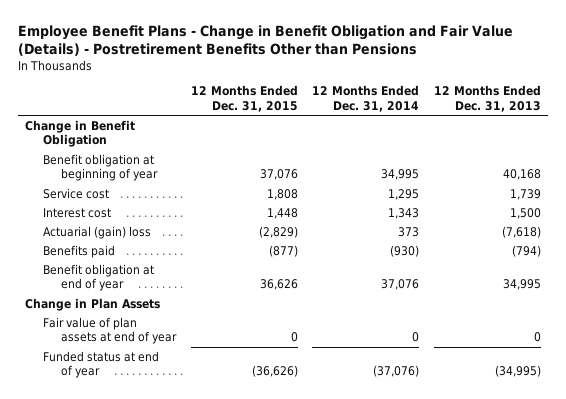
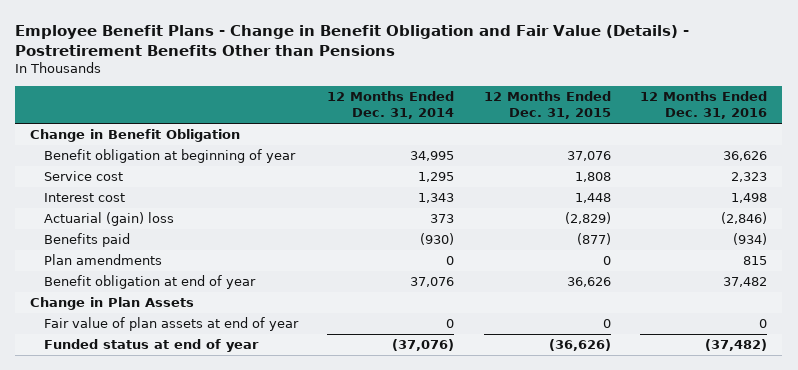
[433,85,541,112] 12 Months Ended Dec. 31, 2013 -> none
none -> [640,91,768,120] 12 Months Ended Dec. 31, 2016
none -> [43,254,162,266] Plan amendments

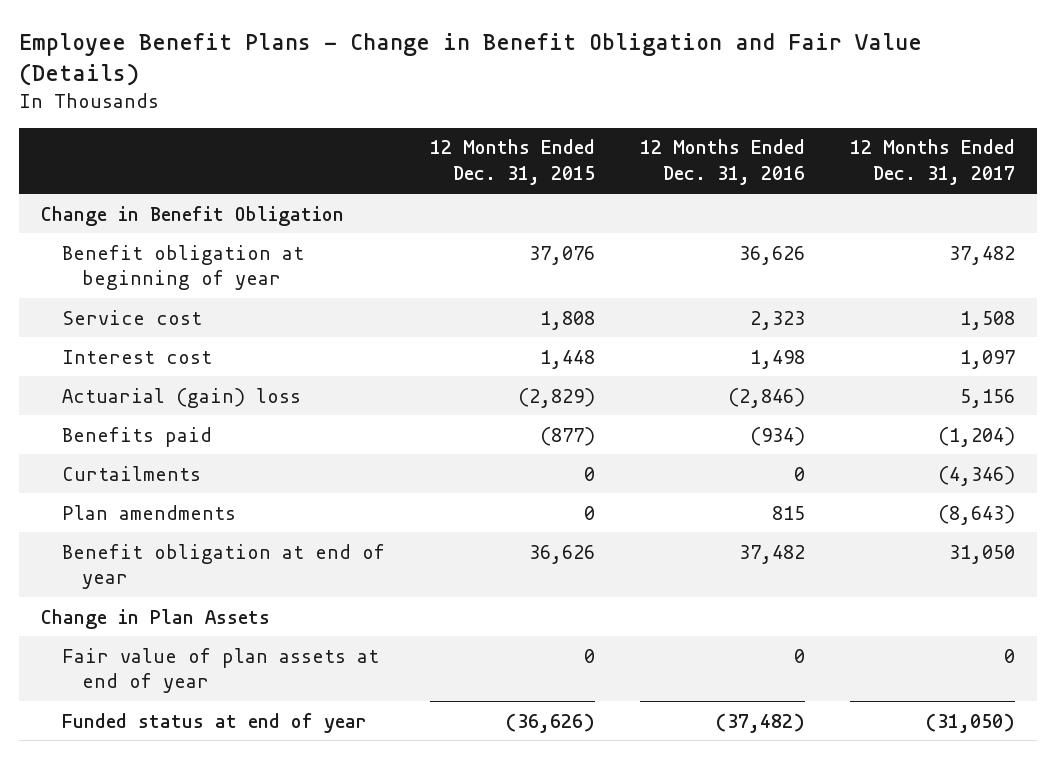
[15,24,690,56] Employee Benefit Plans - Change in Benefit Obligation and Fair Value (Details) - Postretirement Benefits Other than Pensions -> [18,32,922,86] Employee Benefit Plans - Change in Benefit Obligation and Fair Value (Details)
[327,91,455,120] 12 Months Ended Dec. 31, 2014 -> none
none -> [849,139,1015,186] 12 Months Ended Dec. 31, 2017
none -> [61,465,201,481] Curtailments

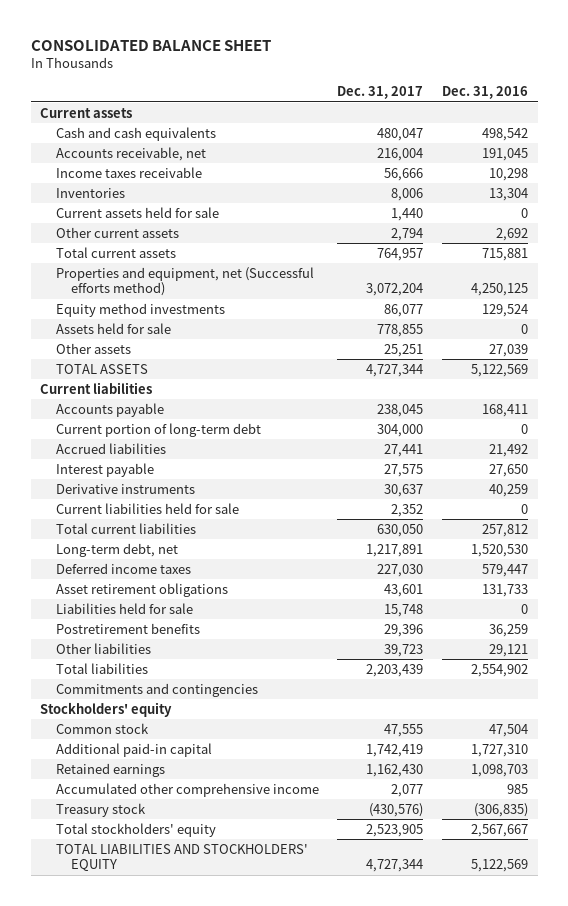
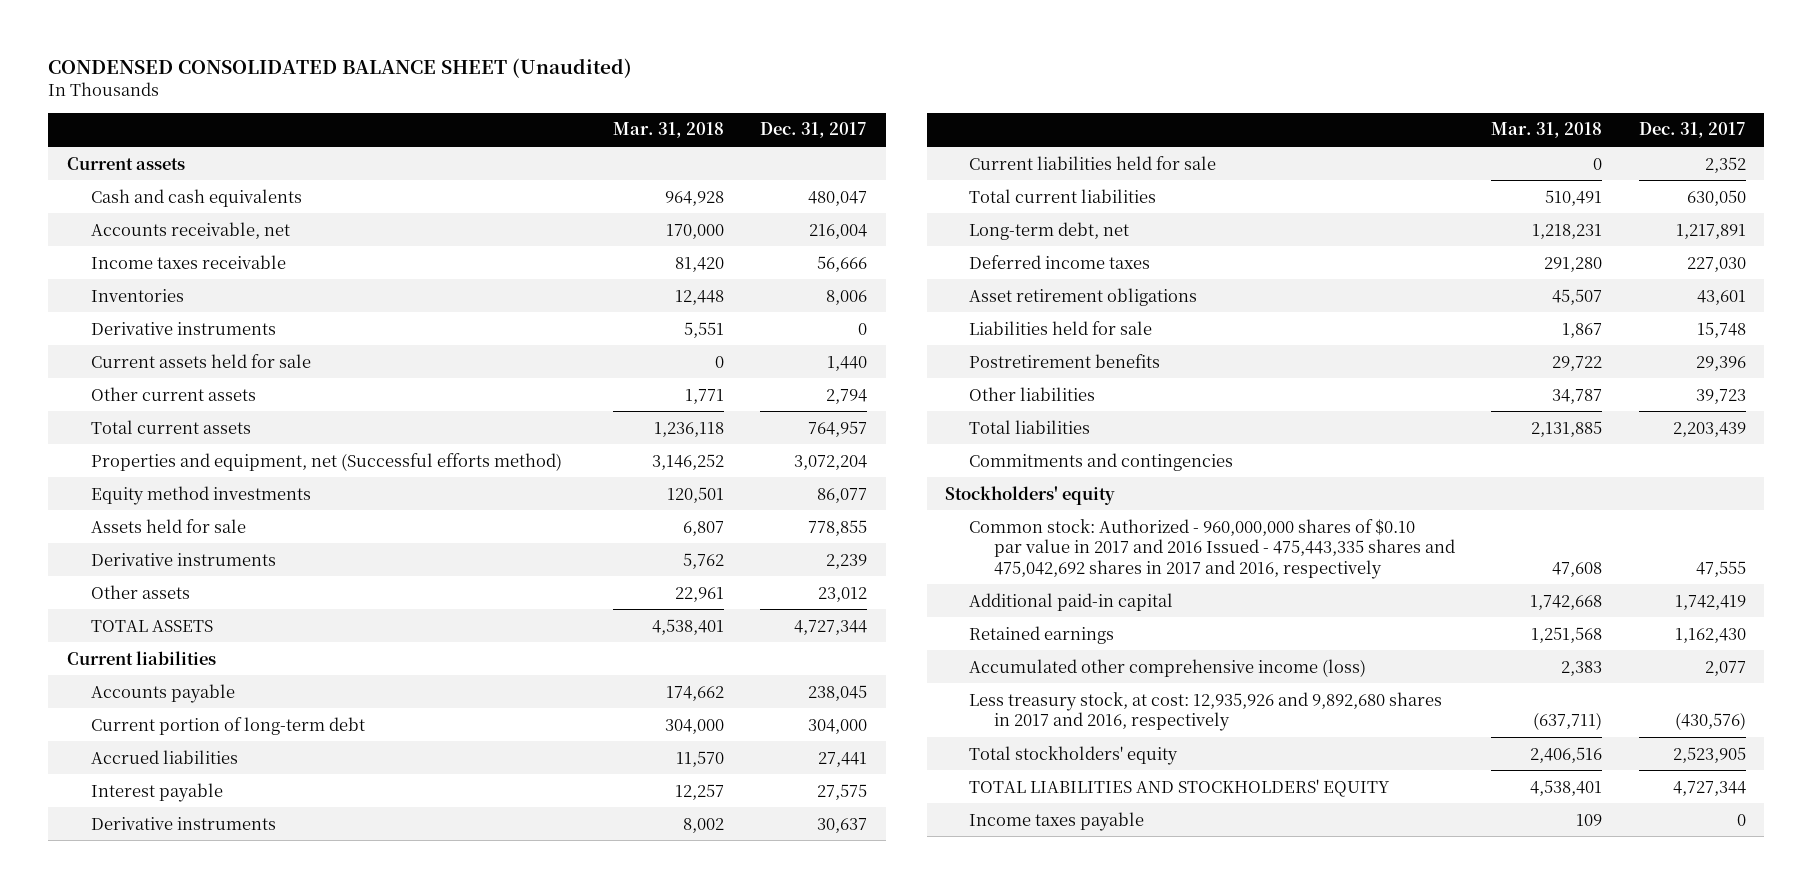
[30,39,271,51] CONSOLIDATED BALANCE SHEET -> [48,57,633,78] CONDENSED CONSOLIDATED BALANCE SHEET (Unaudited)
[442,86,529,100] Dec. 31, 2016 -> none
none -> [612,122,724,139] Mar. 31, 2018
none -> [90,321,276,335] Derivative instruments
none -> [90,552,276,566] Derivative instruments
[384,343,424,357] 25,251 -> [818,586,868,602] 23,012
[55,722,149,734] Common stock -> [969,518,1455,579] Common stock: Authorized - 960,000,000 shares of $0.10 par value in 2017 and 2016 Issued - 475,443,335 shares and 475,042,692 shares in 2017 and 2016, respectively
[55,782,319,797] Accumulated other comprehensive income -> [969,658,1367,677] Accumulated other comprehensive income (loss)
[55,802,146,817] Treasury stock -> [969,691,1443,732] Less treasury stock, at cost: 12,935,926 and 9,892,680 shares in 2017 and 2016, respectively
none -> [969,811,1145,831] Income taxes payable

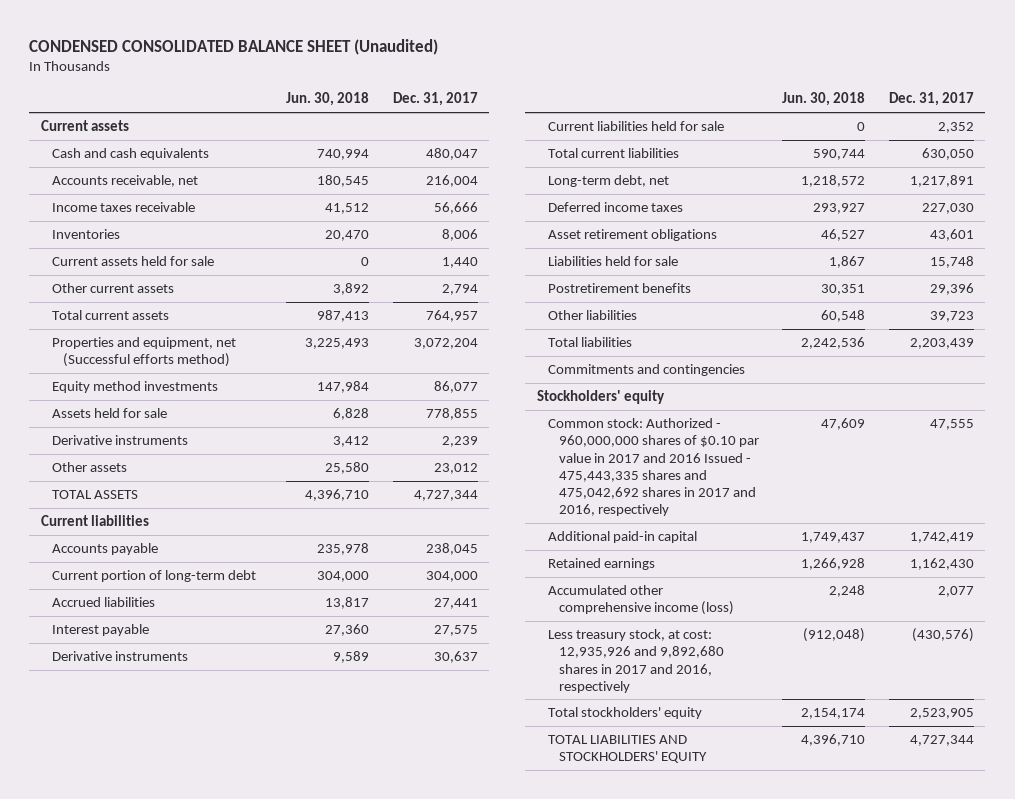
[612,122,724,139] Mar. 31, 2018 -> none
none -> [286,92,370,107] Jun. 30, 2018
[90,321,276,335] Derivative instruments -> none
[969,811,1145,831] Income taxes payable -> none

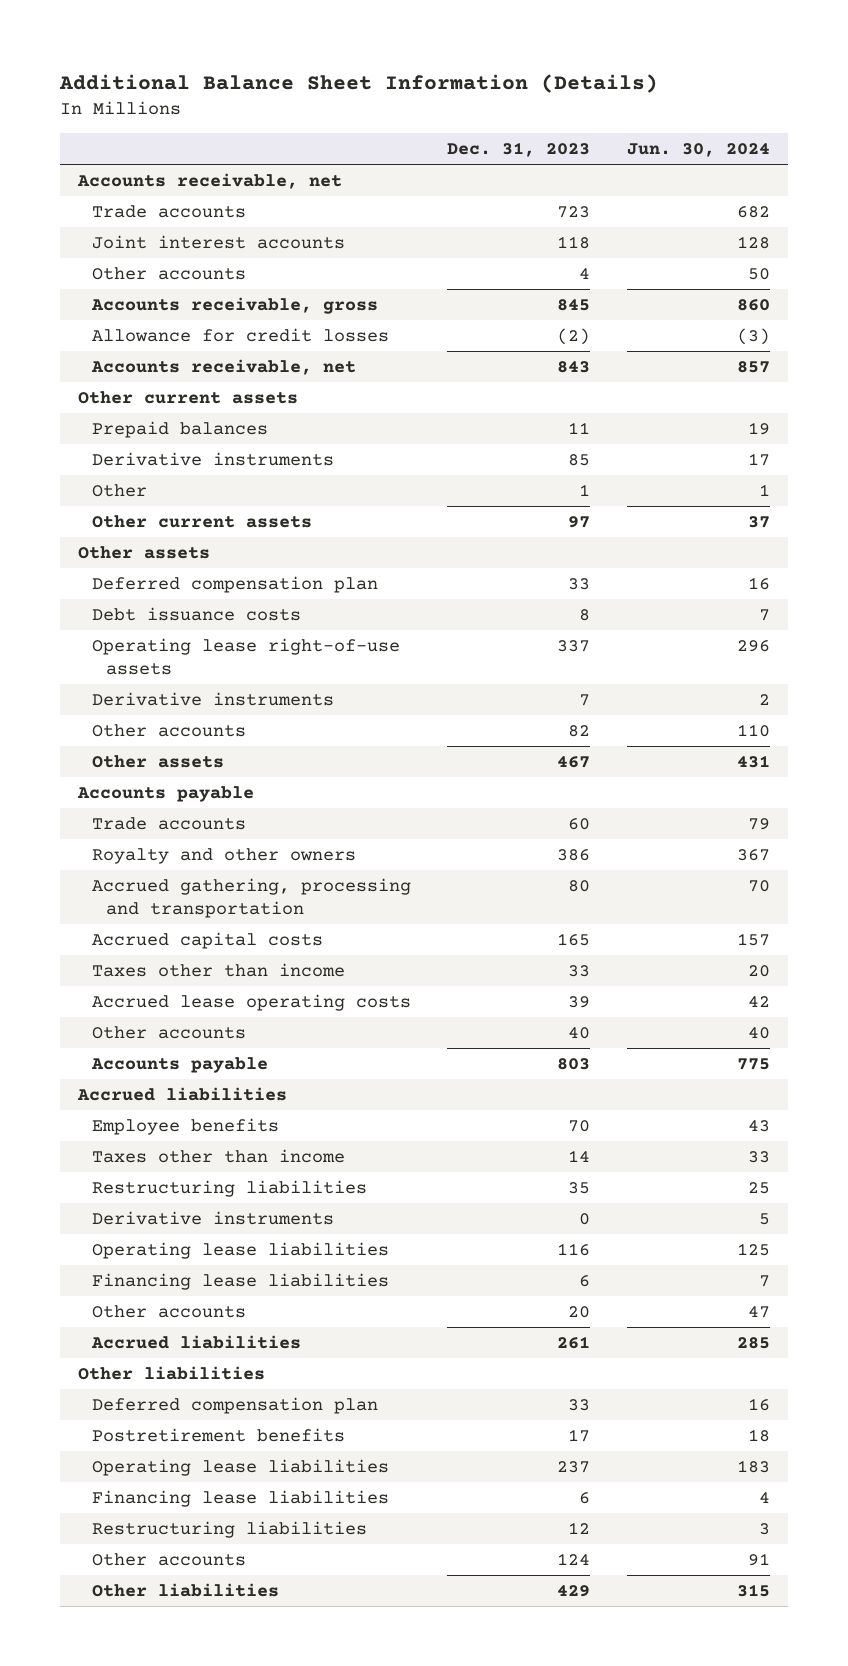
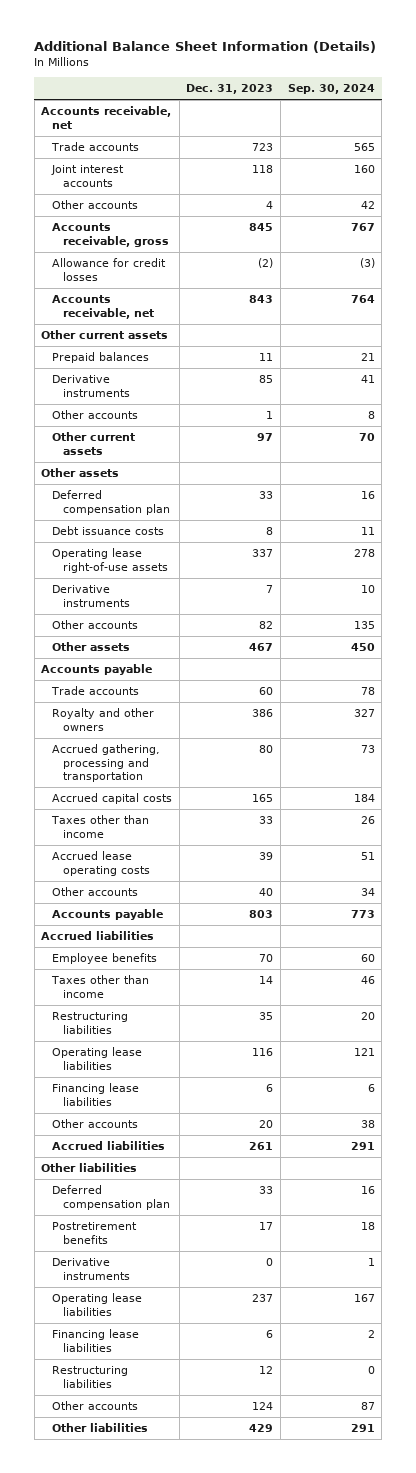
[626,142,770,157] Jun. 30, 2024 -> none
none -> [287,84,375,95] Sep. 30, 2024
[91,484,147,498] Other -> [52,410,139,420] Other accounts
[91,1211,334,1226] Derivative instruments -> [52,1258,131,1280] Derivative instruments

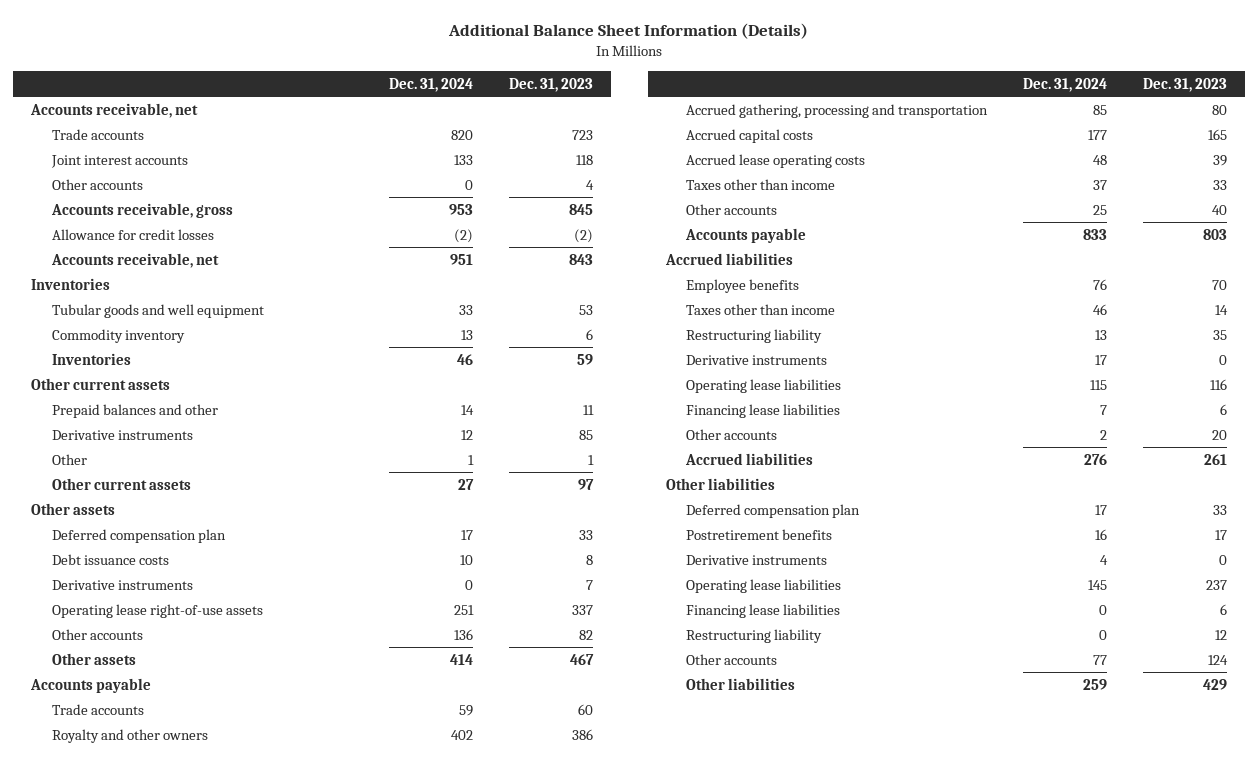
[287,84,375,95] Sep. 30, 2024 -> none
none -> [388,77,473,92] Dec. 31, 2024
none -> [31,277,111,290] Inventories
none -> [51,303,264,318] Tubular goods and well equipment
none -> [51,328,185,343] Commodity inventory
none -> [51,352,131,365] Inventories
[52,352,150,364] Prepaid balances -> [51,403,218,418] Prepaid balances and other
[52,410,139,420] Other accounts -> [51,453,87,465] Other
[52,548,169,573] Operating lease right-of-use assets -> [51,603,263,618] Operating lease right-of-use assets
[51,815,150,838] Taxes other than income -> [686,178,836,190] Taxes other than income
[52,1012,129,1034] Restructuring liabilities -> [686,328,823,343] Restructuring liability
none -> [686,354,828,365] Derivative instruments
[52,1366,129,1388] Restructuring liabilities -> [686,628,823,643] Restructuring liability

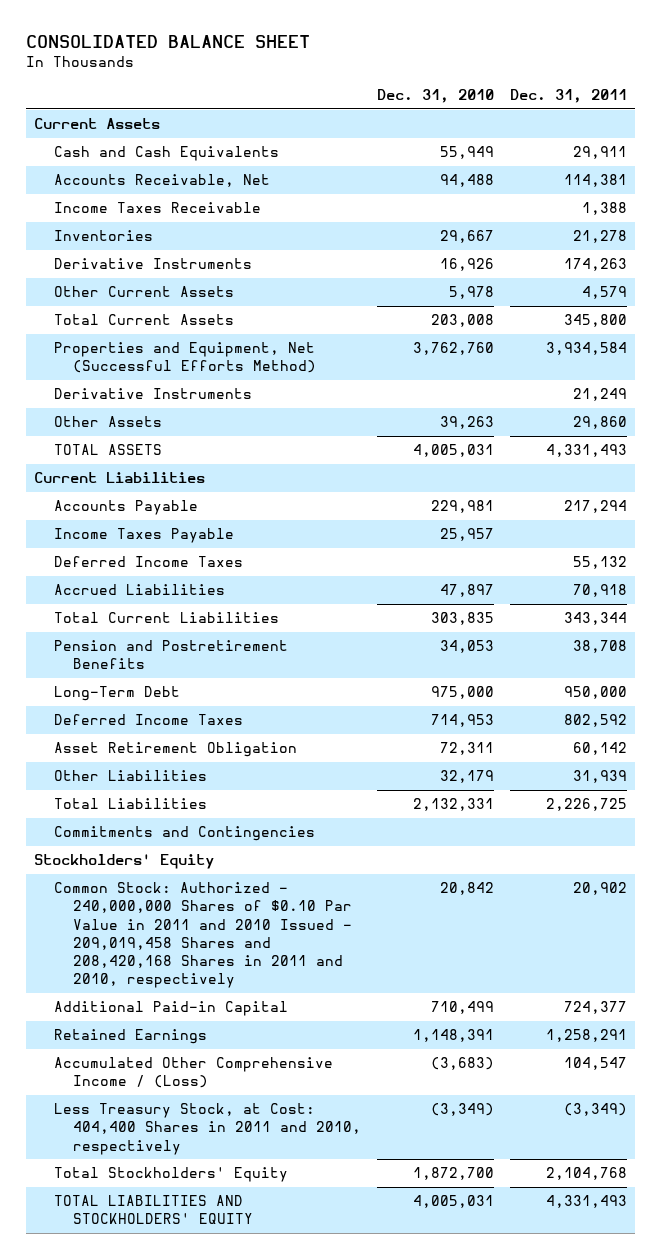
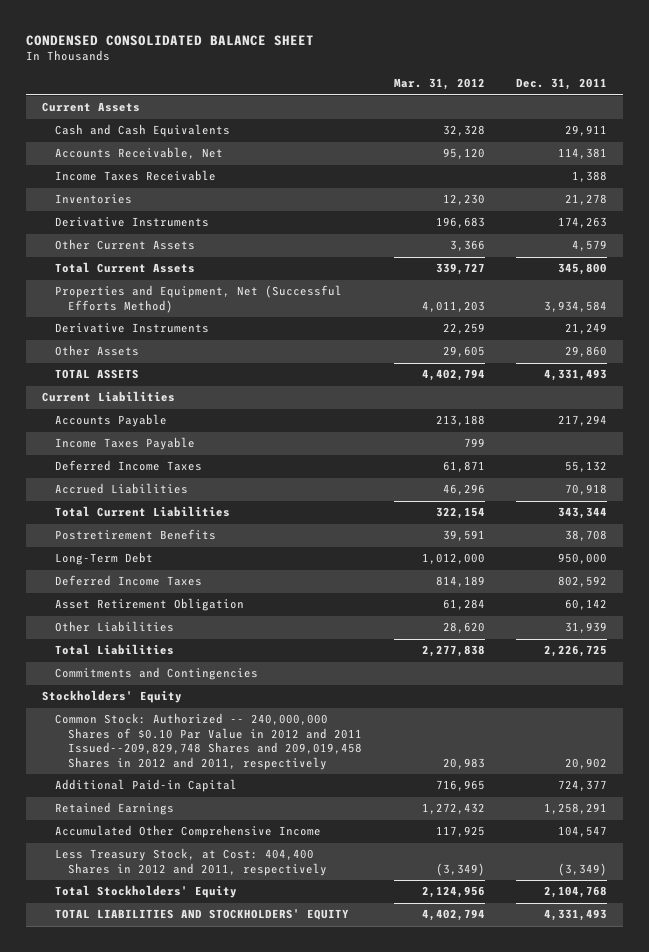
[25,34,310,48] CONSOLIDATED BALANCE SHEET -> [26,34,315,46] CONDENSED CONSOLIDATED BALANCE SHEET
[377,89,495,104] Dec. 31, 2010 -> none
none -> [393,78,485,91] Mar. 31, 2012
[53,640,288,670] Pension and Postretirement Benefits -> [55,529,217,541] Postretirement Benefits
[53,882,353,989] Common Stock: Authorized - 240,000,000 Shares of $0.10 Par Value in 2011 and 2010 Issued - 209,019,458 Shares and 208,420,168 Shares in 2011 and 2010, respectively -> [55,713,363,770] Common Stock: Authorized -- 240,000,000 Shares of $0.10 Par Value in 2012 and 2011 Issued--209,829,748 Shares and 209,019,458 Shares in 2012 and 2011, respectively
[53,1057,333,1089] Accumulated Other Comprehensive Income / (Loss) -> [55,825,322,839] Accumulated Other Comprehensive Income
[53,1103,362,1155] Less Treasury Stock, at Cost: 404,400 Shares in 2011 and 2010, respectively -> [55,848,328,876] Less Treasury Stock, at Cost: 404,400 Shares in 2012 and 2011, respectively

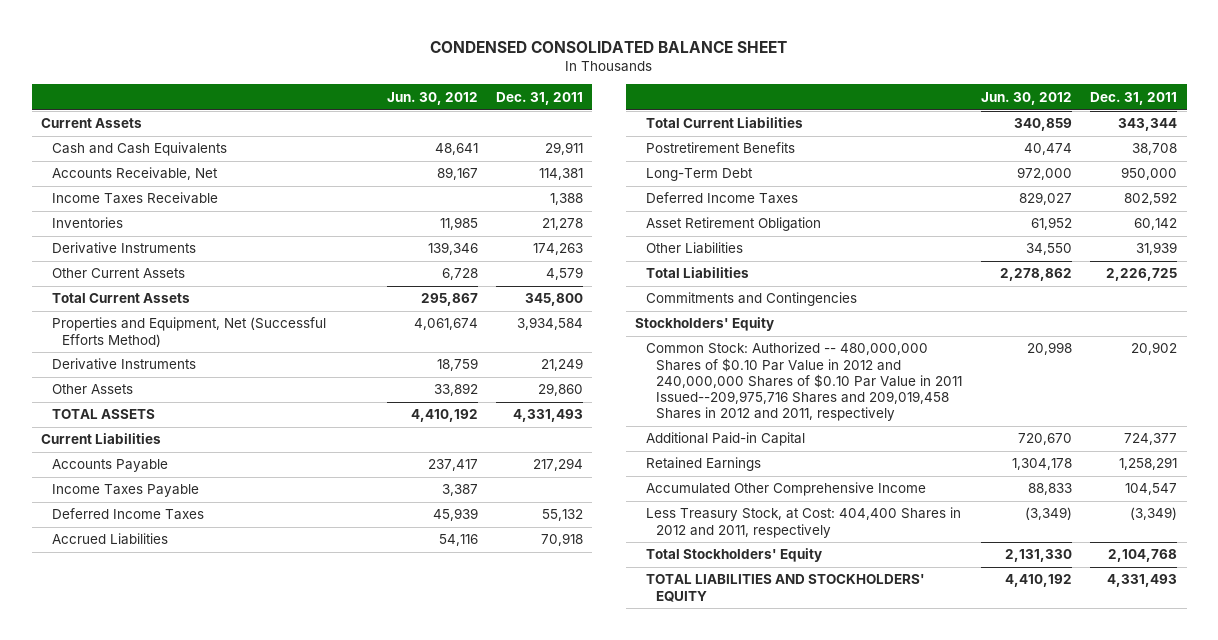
[393,78,485,91] Mar. 31, 2012 -> none
none -> [386,91,478,105] Jun. 30, 2012
[55,713,363,770] Common Stock: Authorized -- 240,000,000 Shares of $0.10 Par Value in 2012 and 2011 Issued--209,829,748 Shares and 209,019,458 Shares in 2012 and 2011, respectively -> [645,342,963,422] Common Stock: Authorized -- 480,000,000 Shares of $0.10 Par Value in 2012 and 240,000,000 Shares of $0.10 Par Value in 2011 Issued--209,975,716 Shares and 209,019,458 Shares in 2012 and 2011, respectively

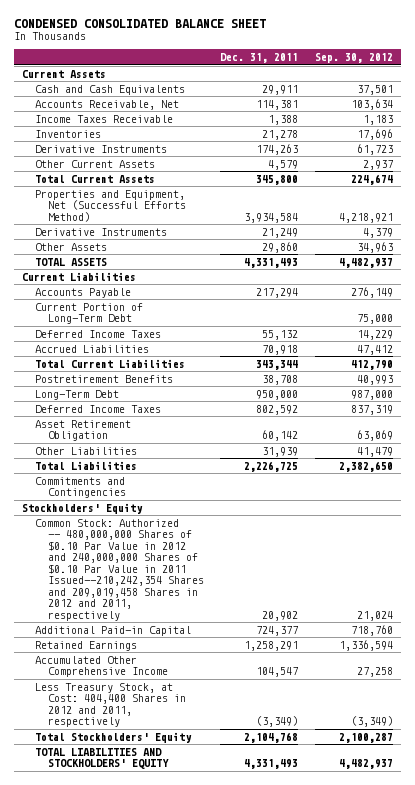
[386,91,478,105] Jun. 30, 2012 -> none
none -> [314,53,393,64] Sep. 30, 2012
[51,484,199,498] Income Taxes Payable -> none
none -> [34,302,143,325] Current Portion of Long-Term Debt
[645,342,963,422] Common Stock: Authorized -- 480,000,000 Shares of $0.10 Par Value in 2012 and 240,000,000 Shares of $0.10 Par Value in 2011 Issued--209,975,716 Shares and 209,019,458 Shares in 2012 and 2011, respectively -> [34,518,204,621] Common Stock: Authorized -- 480,000,000 Shares of $0.10 Par Value in 2012 and 240,000,000 Shares of $0.10 Par Value in 2011 Issued--210,242,354 Shares and 209,019,458 Shares in 2012 and 2011, respectively

